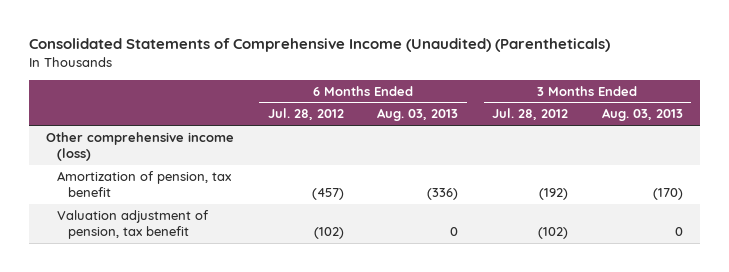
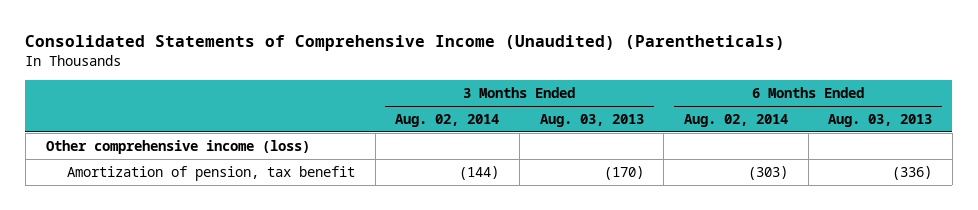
[267,108,344,121] Jul. 28, 2012 -> none
[492,108,569,121] Jul. 28, 2012 -> none
none -> [395,114,500,128] Aug. 02, 2014
none -> [683,114,788,128] Aug. 02, 2014
[56,210,209,240] Valuation adjustment of pension, tax benefit -> none

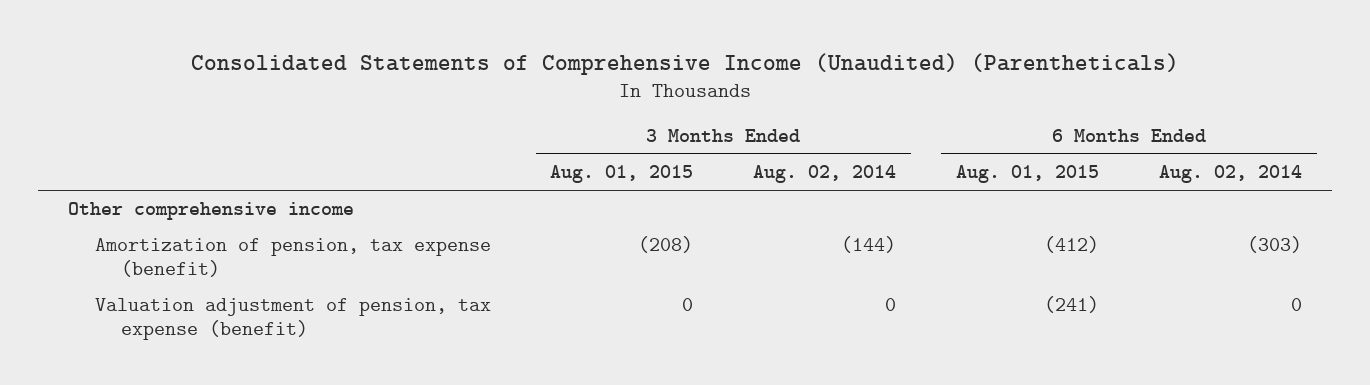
[539,114,644,128] Aug. 03, 2013 -> none
[828,114,933,128] Aug. 03, 2013 -> none
none -> [550,165,694,184] Aug. 01, 2015
none -> [956,165,1100,184] Aug. 01, 2015
[45,139,310,154] Other comprehensive income (loss) -> [68,202,355,221] Other comprehensive income
[66,165,355,181] Amortization of pension, tax benefit -> [94,238,491,277] Amortization of pension, tax expense (benefit)
none -> [94,298,491,340] Valuation adjustment of pension, tax expense (benefit)

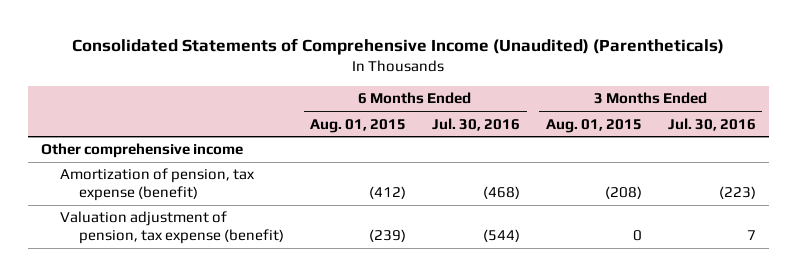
[753,165,897,184] Aug. 02, 2014 -> none
[1159,165,1303,184] Aug. 02, 2014 -> none
none -> [432,117,521,131] Jul. 30, 2016
none -> [667,117,756,131] Jul. 30, 2016
[1044,296,1100,314] (241) -> [369,228,407,242] (239)

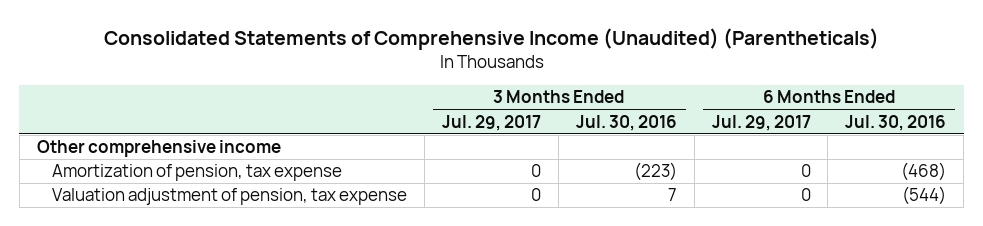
[310,118,407,133] Aug. 01, 2015 -> none
[545,118,642,133] Aug. 01, 2015 -> none
none -> [442,114,542,131] Jul. 29, 2017
none -> [711,114,811,131] Jul. 29, 2017
[60,168,256,201] Amortization of pension, tax expense (benefit) -> [52,164,343,182] Amortization of pension, tax expense
[60,211,285,244] Valuation adjustment of pension, tax expense (benefit) -> [52,188,408,206] Valuation adjustment of pension, tax expense

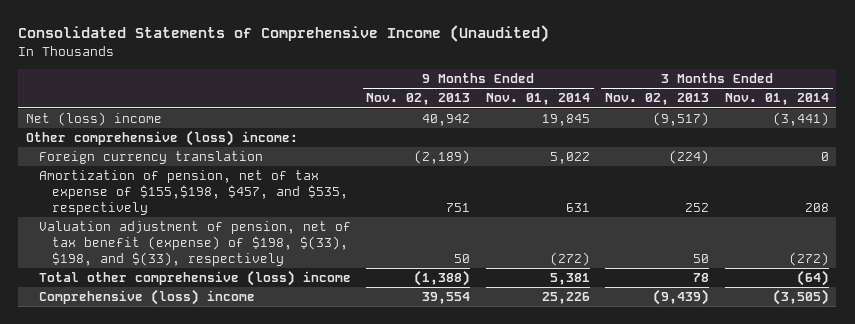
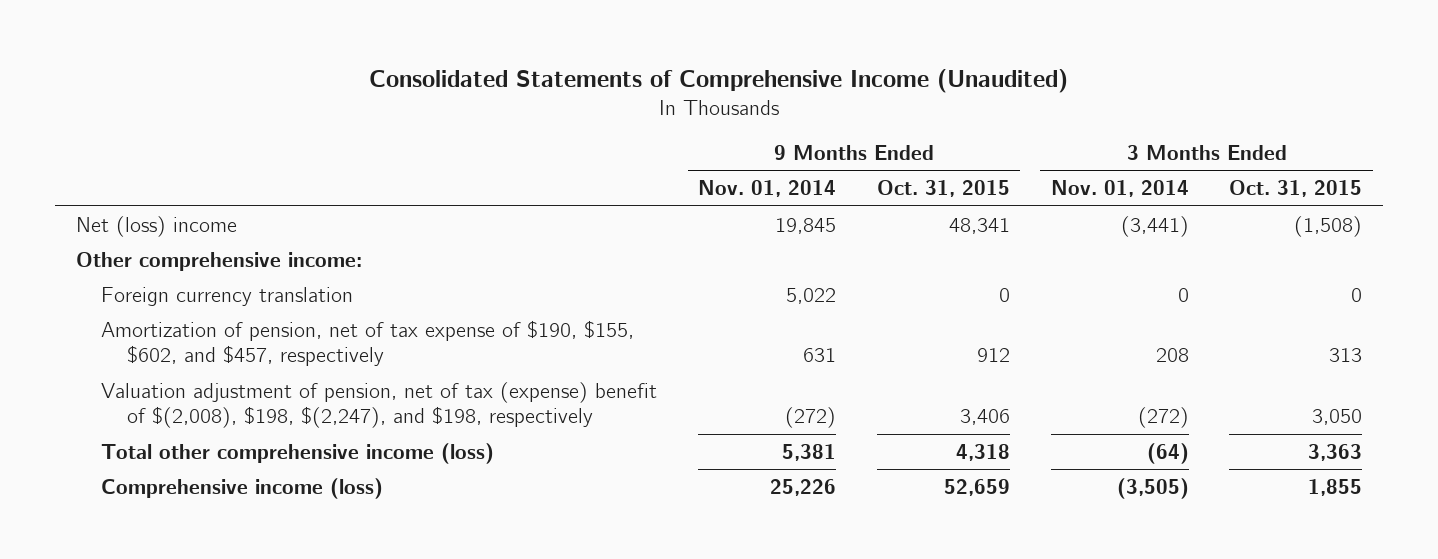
[366,93,471,106] Nov. 02, 2013 -> none
[605,93,710,106] Nov. 02, 2013 -> none
none -> [876,180,1010,198] Oct. 31, 2015
none -> [1229,180,1363,198] Oct. 31, 2015
[25,130,298,147] Other comprehensive (loss) income: -> [75,251,362,271] Other comprehensive income:
[39,170,349,216] Amortization of pension, net of tax expense of $155,$198, $457, and $535, respectively -> [101,319,635,367] Amortization of pension, net of tax expense of $190, $155, $602, and $457, respectively
[39,221,352,267] Valuation adjustment of pension, net of tax benefit (expense) of $198, $(33), $198, and $(33), respectively -> [101,381,658,429] Valuation adjustment of pension, net of tax (expense) benefit of $(2,008), $198, $(2,247), and $198, respectively
[39,270,352,287] Total other comprehensive (loss) income -> [101,442,495,464] Total other comprehensive income (loss)
[39,289,256,306] Comprehensive (loss) income -> [101,477,384,499] Comprehensive income (loss)

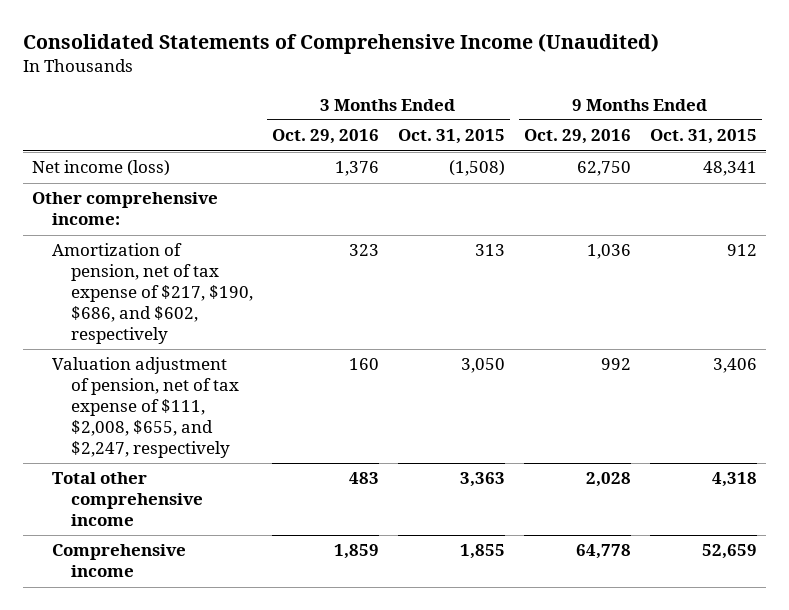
[698,180,837,198] Nov. 01, 2014 -> none
[1050,180,1189,198] Nov. 01, 2014 -> none
none -> [271,129,379,145] Oct. 29, 2016
none -> [523,129,631,145] Oct. 29, 2016
[75,215,237,237] Net (loss) income -> [32,160,171,177] Net income (loss)
[101,286,354,306] Foreign currency translation -> none
[101,319,635,367] Amortization of pension, net of tax expense of $190, $155, $602, and $457, respectively -> [51,243,253,345] Amortization of pension, net of tax expense of $217, $190, $686, and $602, respectively
[101,381,658,429] Valuation adjustment of pension, net of tax (expense) benefit of $(2,008), $198, $(2,247), and $198, respectively -> [51,357,239,459] Valuation adjustment of pension, net of tax expense of $111, $2,008, $655, and $2,247, respectively
[101,442,495,464] Total other comprehensive income (loss) -> [51,472,203,527] Total other comprehensive income
[101,477,384,499] Comprehensive income (loss) -> [51,544,186,578] Comprehensive income

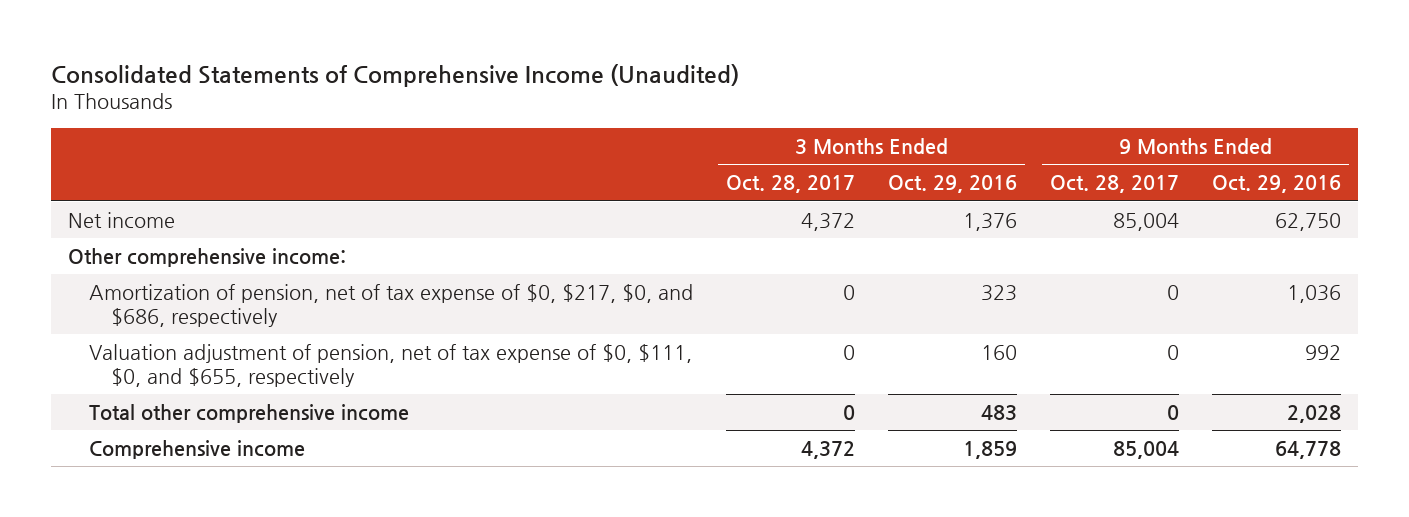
[397,129,505,145] Oct. 31, 2015 -> none
[649,129,757,145] Oct. 31, 2015 -> none
none -> [726,175,856,194] Oct. 28, 2017
none -> [1050,175,1180,194] Oct. 28, 2017
[32,160,171,177] Net income (loss) -> [67,212,175,229] Net income
[51,243,253,345] Amortization of pension, net of tax expense of $217, $190, $686, and $602, respectively -> [89,284,694,328] Amortization of pension, net of tax expense of $0, $217, $0, and $686, respectively
[51,357,239,459] Valuation adjustment of pension, net of tax expense of $111, $2,008, $655, and $2,247, respectively -> [89,344,693,388] Valuation adjustment of pension, net of tax expense of $0, $111, $0, and $655, respectively

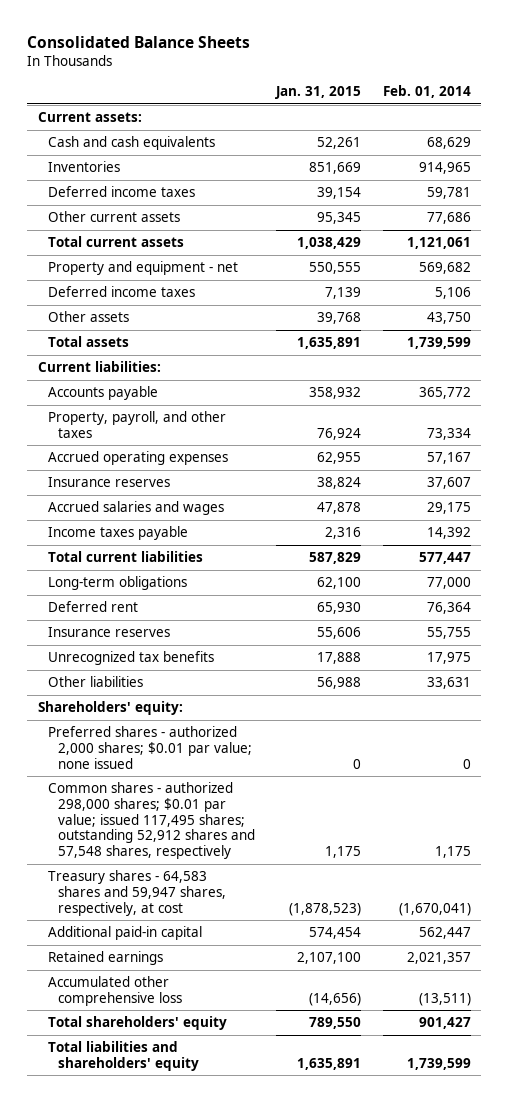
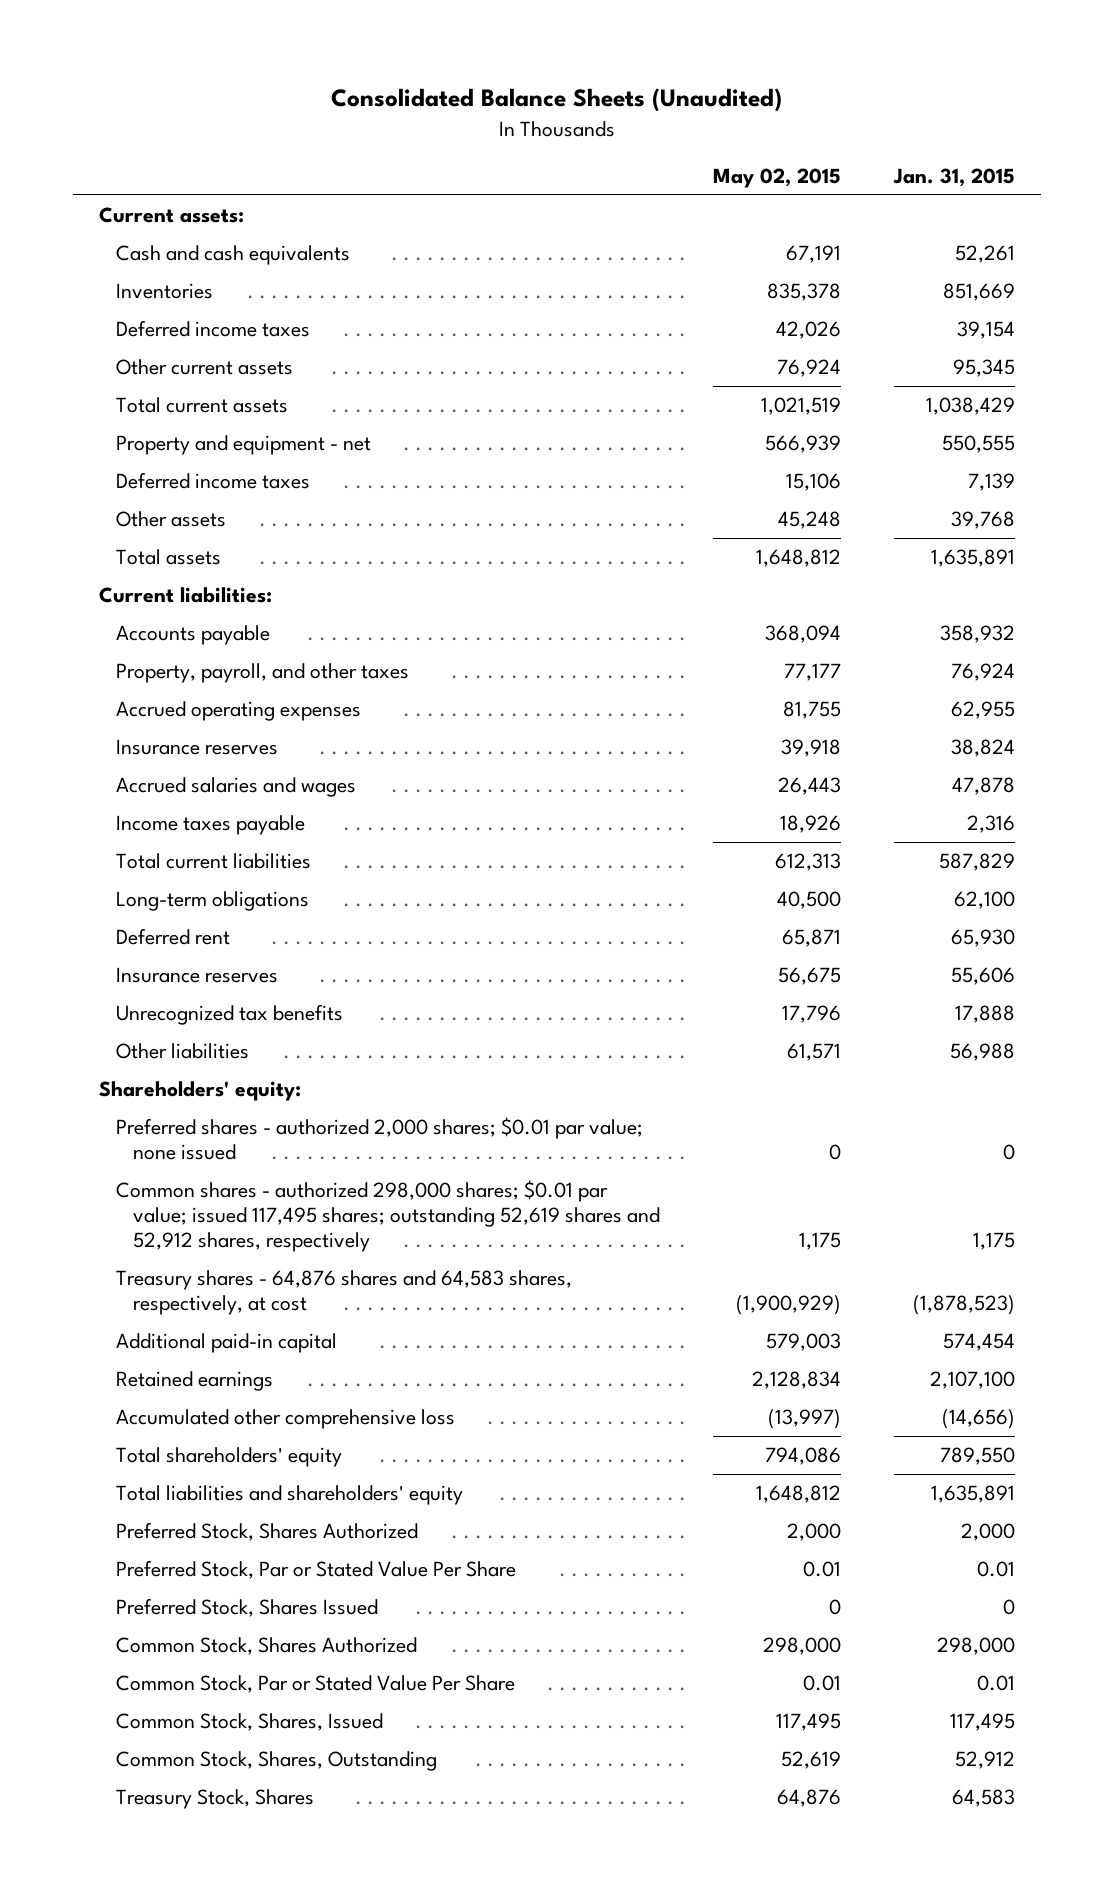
[27,35,251,48] Consolidated Balance Sheets -> [331,88,783,113] Consolidated Balance Sheets (Unaudited)
[382,85,471,99] Feb. 01, 2014 -> none
none -> [712,168,841,189] May 02, 2015
[48,782,256,860] Common shares - authorized 298,000 shares; $0.01 par value; issued 117,495 shares; outstanding 52,912 shares and 57,548 shares, respectively -> [115,1179,660,1253] Common shares - authorized 298,000 shares; $0.01 par value; issued 117,495 shares; outstanding 52,619 shares and 52,912 shares, respectively
[48,870,227,916] Treasury shares - 64,583 shares and 59,947 shares, respectively, at cost -> [115,1269,572,1315] Treasury shares - 64,876 shares and 64,583 shares, respectively, at cost
none -> [115,1521,418,1541] Preferred Stock, Shares Authorized
none -> [115,1559,516,1579] Preferred Stock, Par or Stated Value Per Share
none -> [115,1597,378,1617] Preferred Stock, Shares Issued
none -> [115,1636,417,1655] Common Stock, Shares Authorized
none -> [115,1674,515,1693] Common Stock, Par or Stated Value Per Share
none -> [115,1712,383,1731] Common Stock, Shares, Issued
none -> [115,1750,437,1771] Common Stock, Shares, Outstanding
none -> [115,1788,314,1809] Treasury Stock, Shares

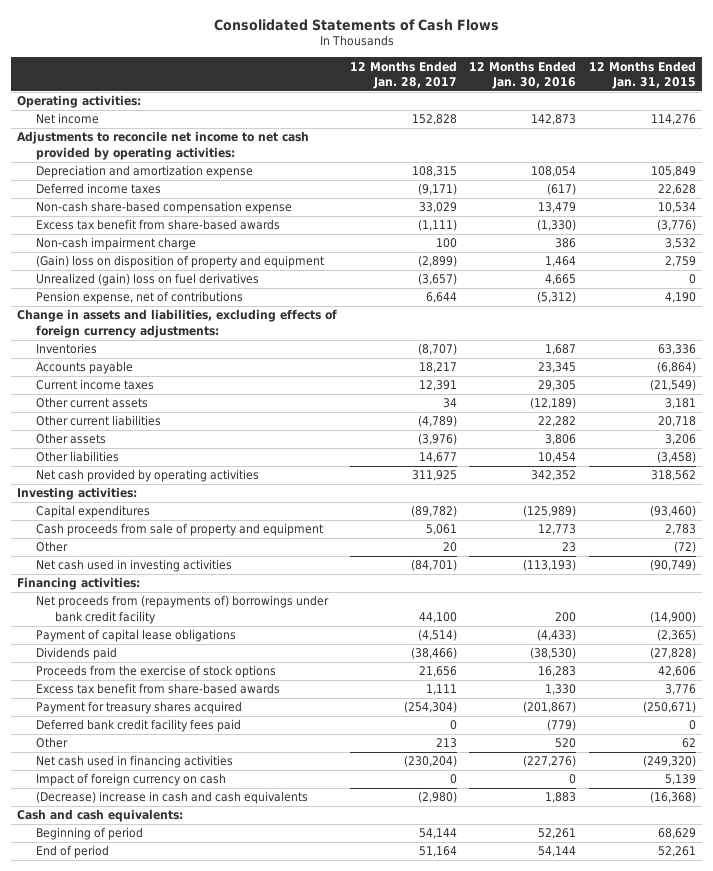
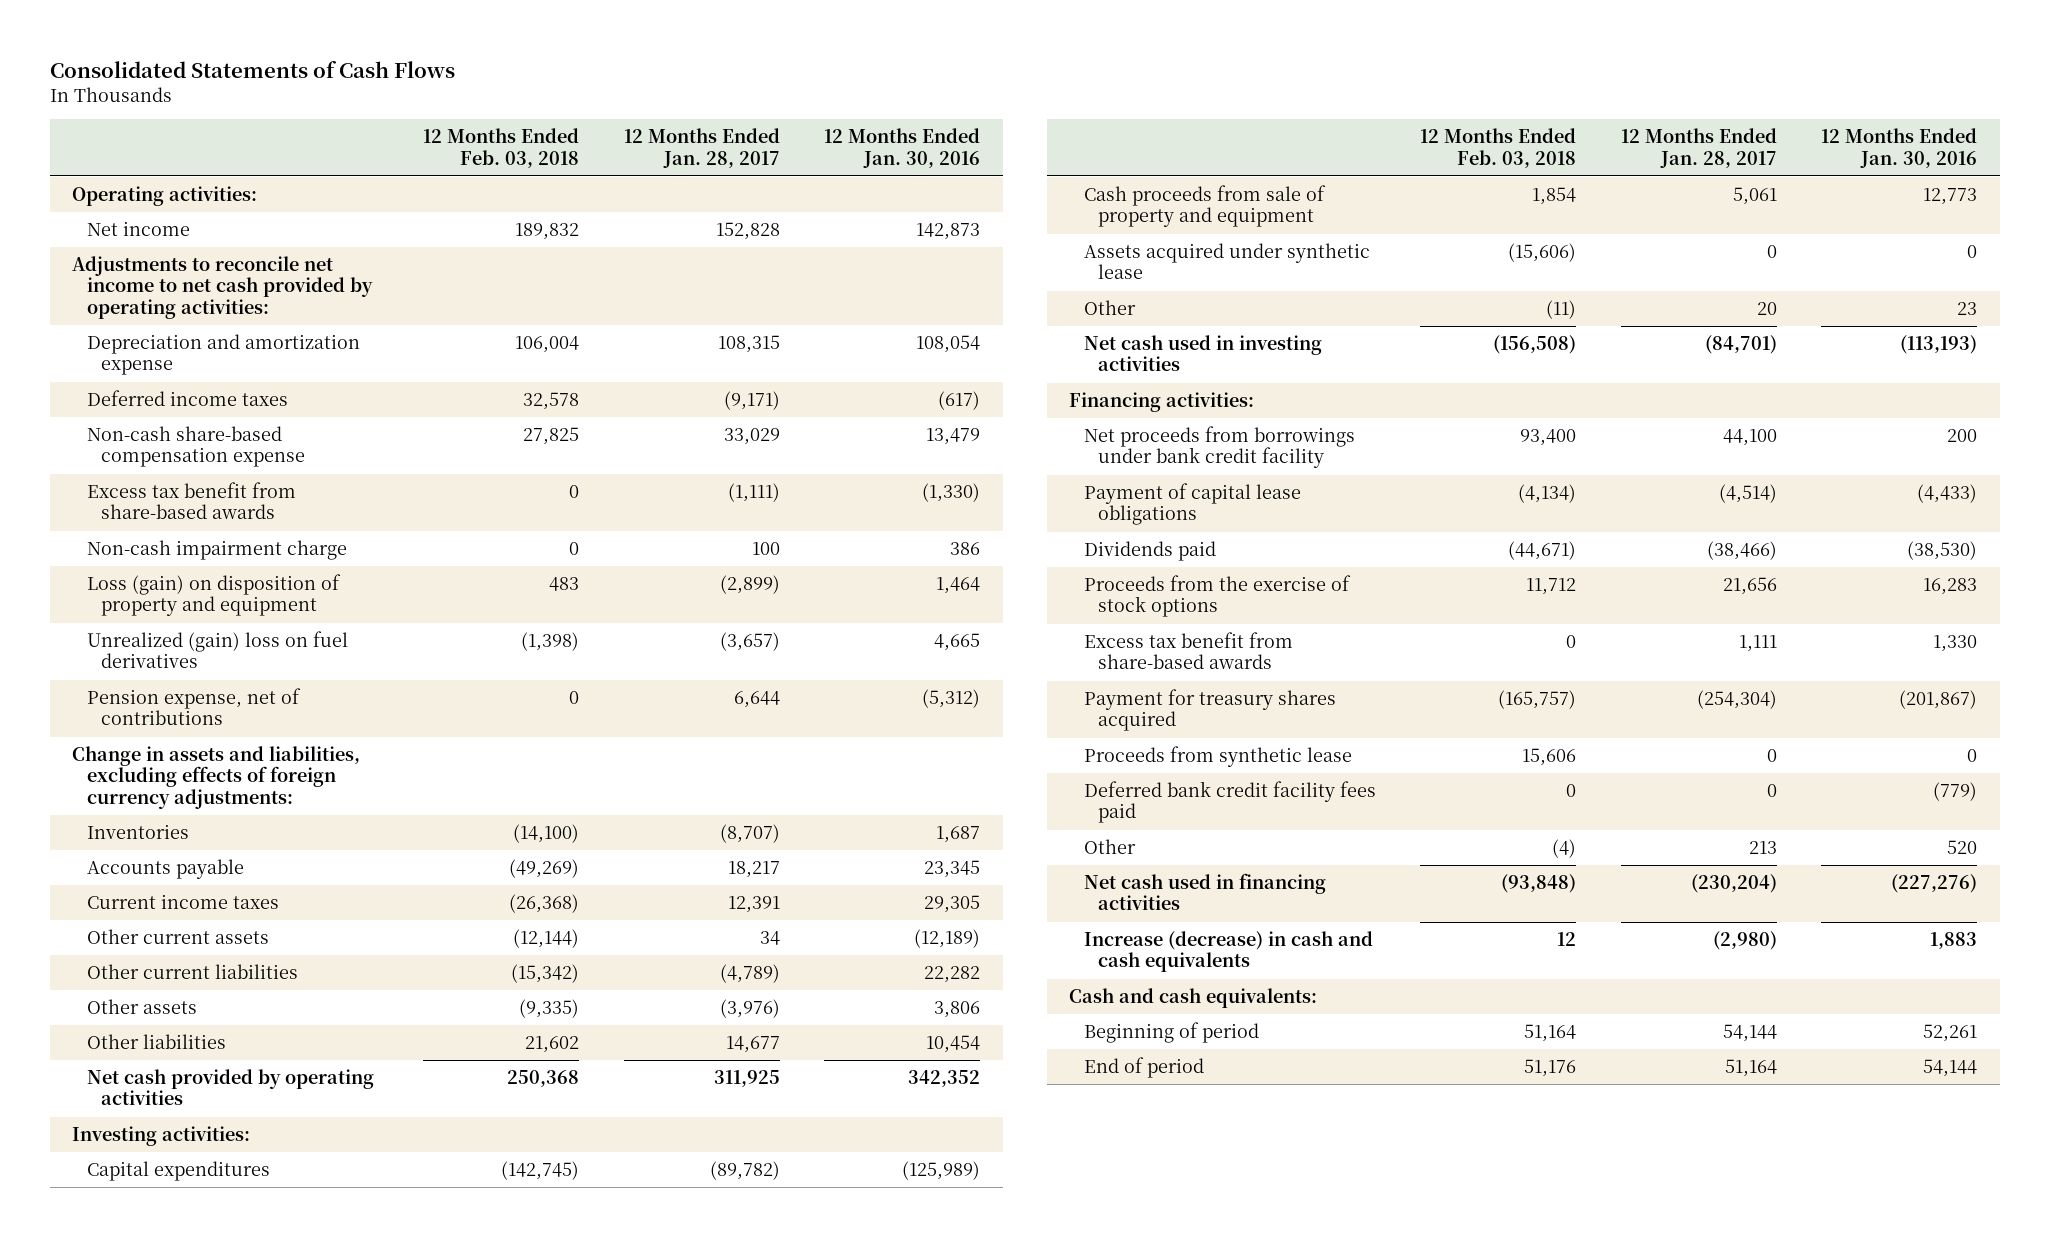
[588,60,696,90] 12 Months Ended Jan. 31, 2015 -> none
none -> [423,128,580,168] 12 Months Ended Feb. 03, 2018
[36,255,325,269] (Gain) loss on disposition of property and equipment -> [86,574,341,617] Loss (gain) on disposition of property and equipment
none -> [1083,243,1370,280] Assets acquired under synthetic lease
[36,595,330,624] Net proceeds from (repayments of) borrowings under bank credit facility -> [1083,426,1355,469] Net proceeds from borrowings under bank credit facility
none -> [1083,746,1352,768] Proceeds from synthetic lease
[36,773,227,787] Impact of foreign currency on cash -> none
[36,791,309,805] (Decrease) increase in cash and cash equivalents -> [1083,931,1373,973] Increase (decrease) in cash and cash equivalents

